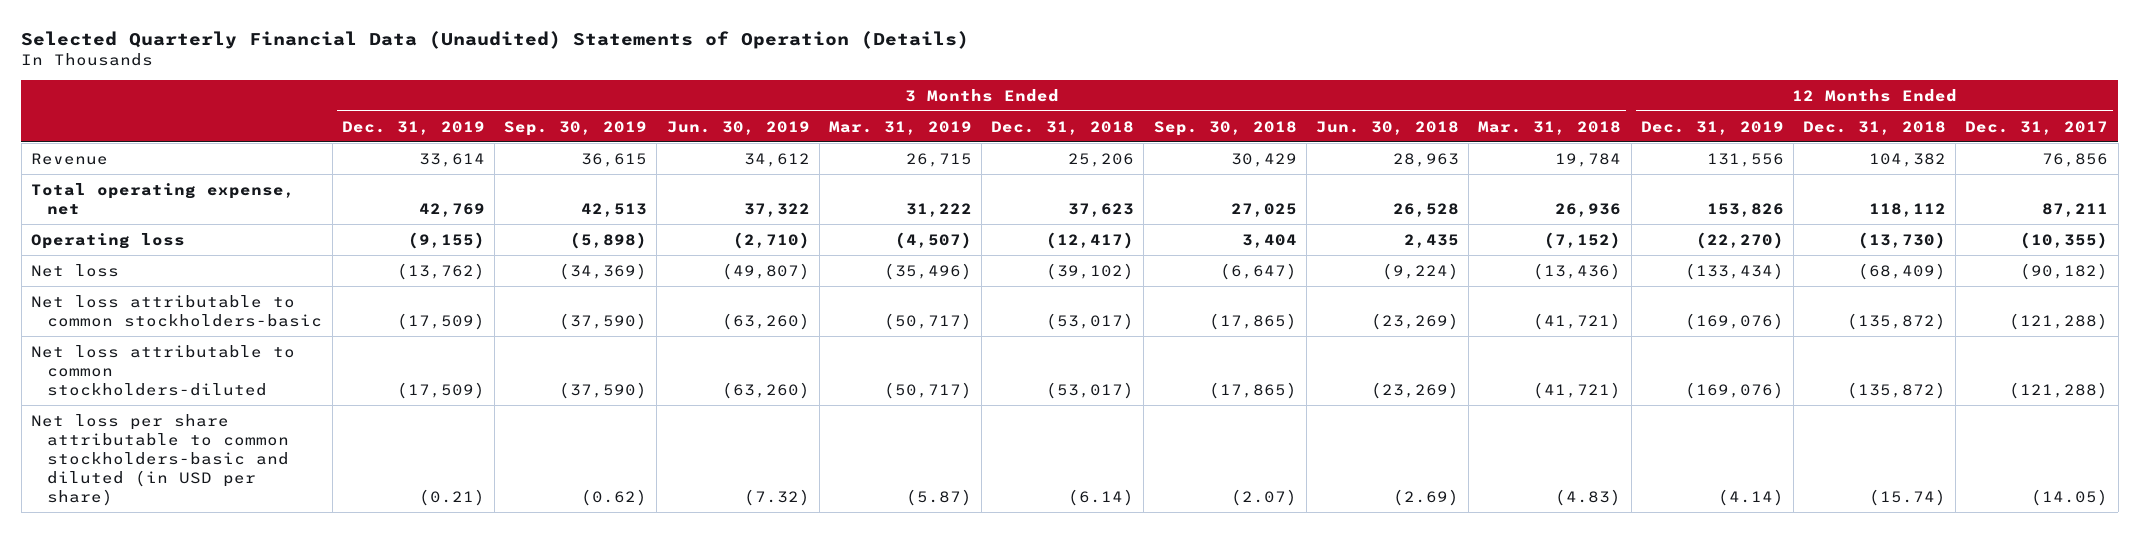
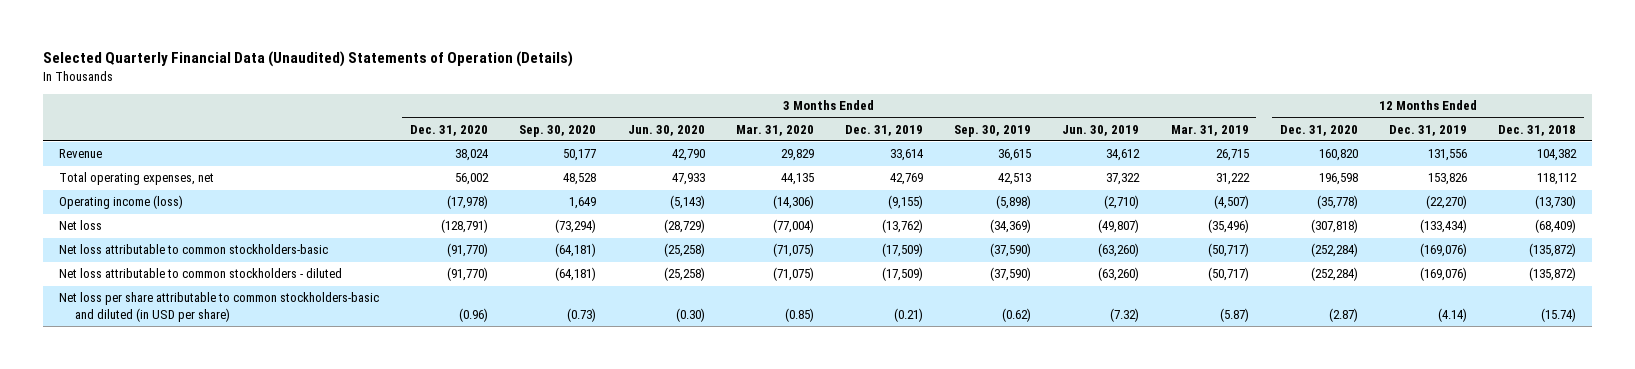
[991,120,1135,135] Dec. 31, 2018 -> none
[1153,120,1297,136] Sep. 30, 2018 -> none
[1315,120,1459,135] Jun. 30, 2018 -> none
[1478,120,1622,135] Mar. 31, 2018 -> none
[1965,120,2109,135] Dec. 31, 2017 -> none
none -> [410,124,489,136] Dec. 31, 2020
none -> [519,124,597,137] Sep. 30, 2020
none -> [627,124,705,136] Jun. 30, 2020
none -> [735,124,814,136] Mar. 31, 2020
none -> [1279,124,1358,136] Dec. 31, 2020
[31,182,296,215] Total operating expense, net -> [58,172,214,186] Total operating expenses, net
[31,232,186,249] Operating loss -> [58,195,183,210] Operating income (loss)
[31,344,296,396] Net loss attributable to common stockholders-diluted -> [58,268,342,279] Net loss attributable to common stockholders - diluted

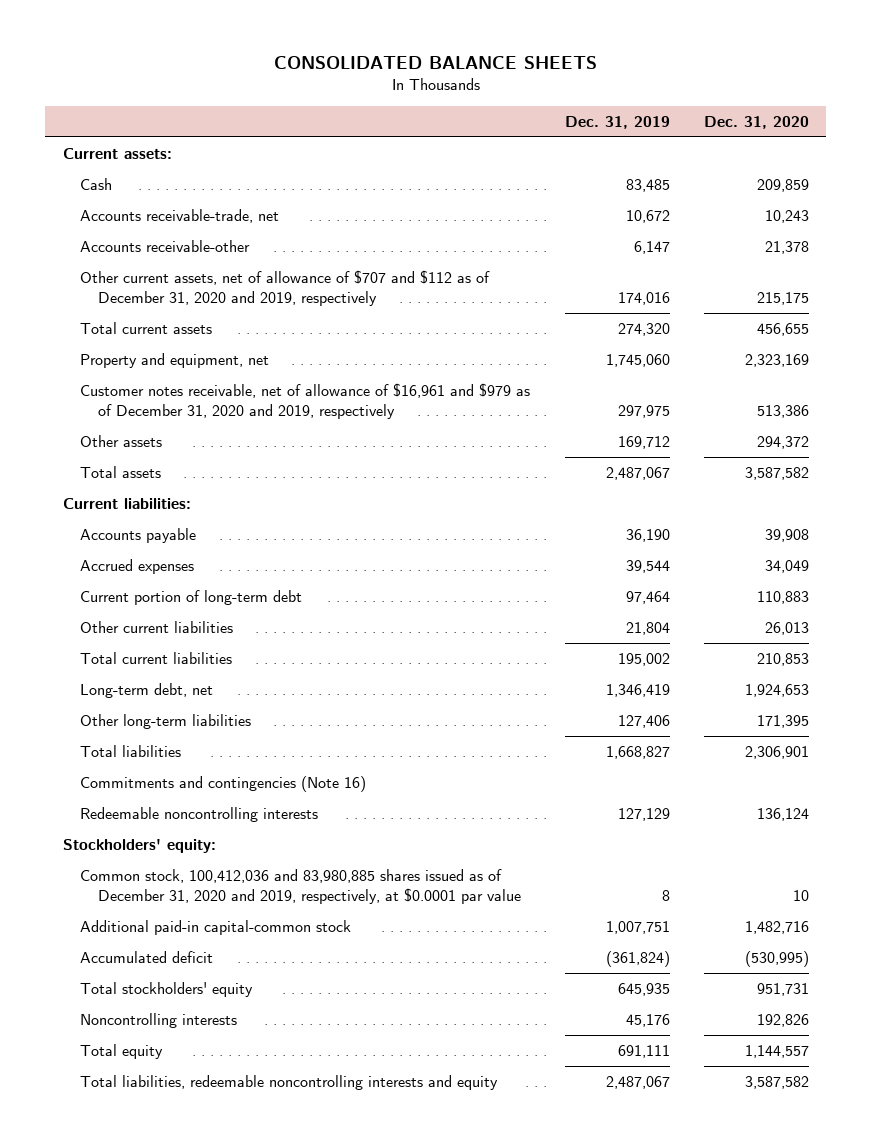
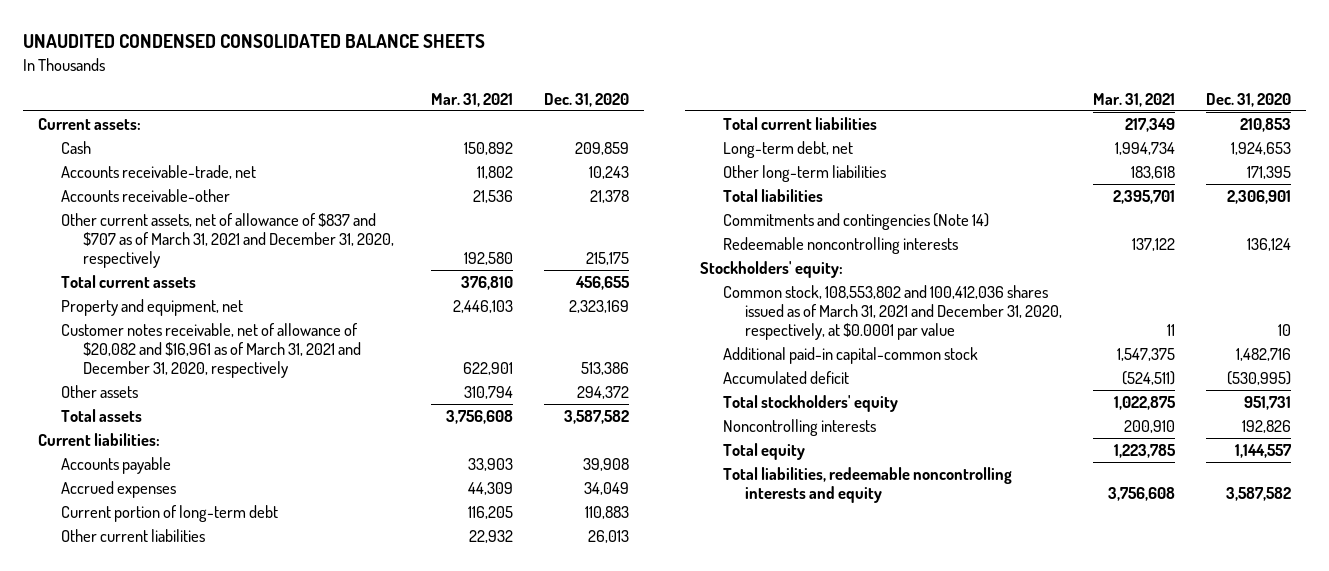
[273,56,597,70] CONSOLIDATED BALANCE SHEETS -> [22,34,485,49] UNAUDITED CONDENSED CONSOLIDATED BALANCE SHEETS
[564,115,670,129] Dec. 31, 2019 -> none
none -> [430,92,513,107] Mar. 31, 2021
[80,269,491,306] Other current assets, net of allowance of $707 and $112 as of December 31, 2020 and 2019, respectively -> [60,212,395,269] Other current assets, net of allowance of $837 and $707 as of March 31, 2021 and December 31, 2020, respectively
[80,382,531,419] Customer notes receivable, net of allowance of $16,961 and $979 as of December 31, 2020 and 2019, respectively -> [60,322,362,379] Customer notes receivable, net of allowance of $20,082 and $16,961 as of March 31, 2021 and December 31, 2020, respectively
[80,775,367,792] Commitments and contingencies (Note 16) -> [722,212,989,230] Commitments and contingencies (Note 14)
[80,868,521,904] Common stock, 100,412,036 and 83,980,885 shares issued as of December 31, 2020 and 2019, respectively, at $0.0001 par value -> [722,284,1063,341] Common stock, 108,553,802 and 100,412,036 shares issued as of March 31, 2021 and December 31, 2020, respectively, at $0.0001 par value

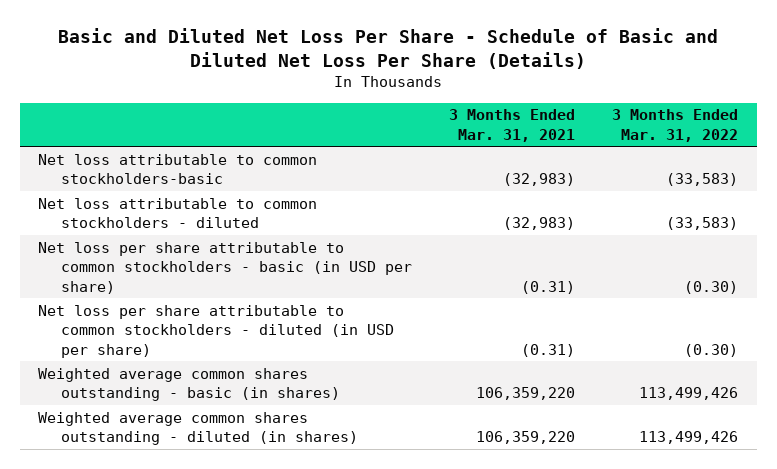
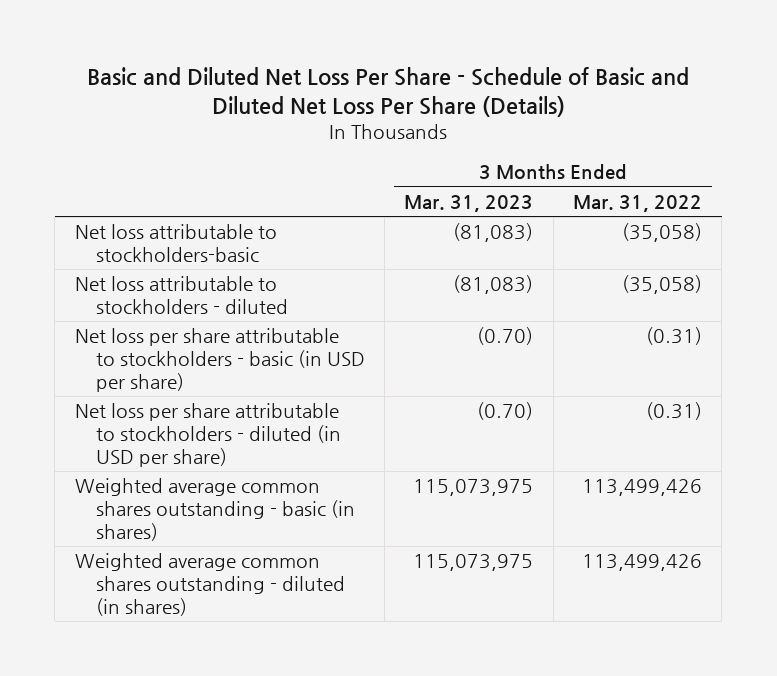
[449,109,576,142] 3 Months Ended Mar. 31, 2021 -> none
none -> [404,194,534,212] Mar. 31, 2023
[38,153,318,185] Net loss attributable to common stockholders-basic -> [74,224,277,263] Net loss attributable to stockholders-basic
[666,173,739,187] (33,583) -> [622,223,703,243] (35,058)
[38,197,318,229] Net loss attributable to common stockholders - diluted -> [74,276,288,315] Net loss attributable to stockholders - diluted
[666,217,739,231] (33,583) -> [622,275,703,295] (35,058)
[38,241,412,294] Net loss per share attributable to common stockholders - basic (in USD per share) -> [74,328,365,392] Net loss per share attributable to stockholders - basic (in USD per share)
[684,280,739,294] (0.30) -> [646,327,703,346] (0.31)
[38,304,394,358] Net loss per share attributable to common stockholders - diluted (in USD per share) -> [74,403,341,467] Net loss per share attributable to stockholders - diluted (in USD per share)
[684,343,739,357] (0.30) -> [646,402,703,421] (0.31)

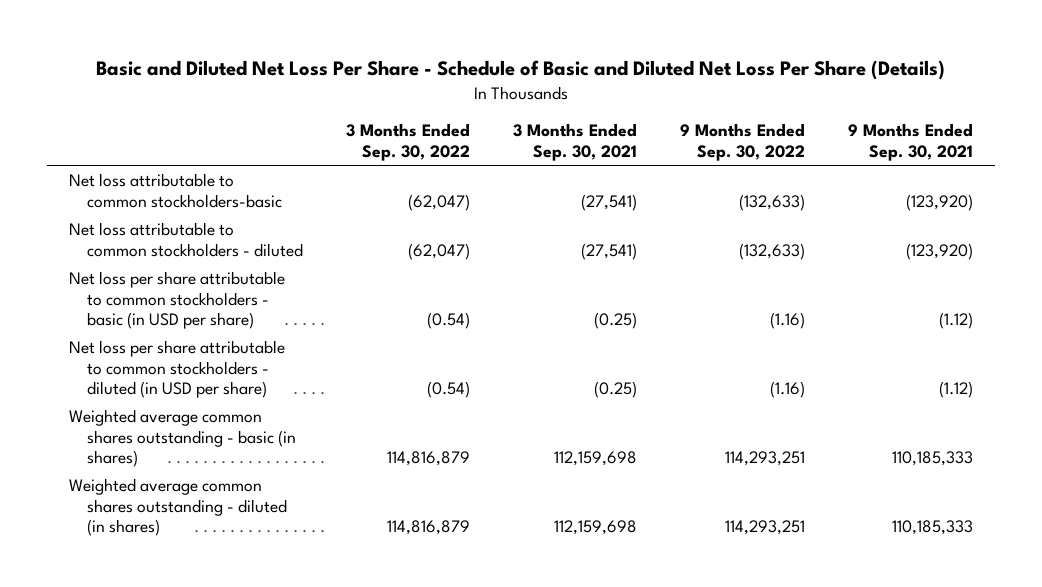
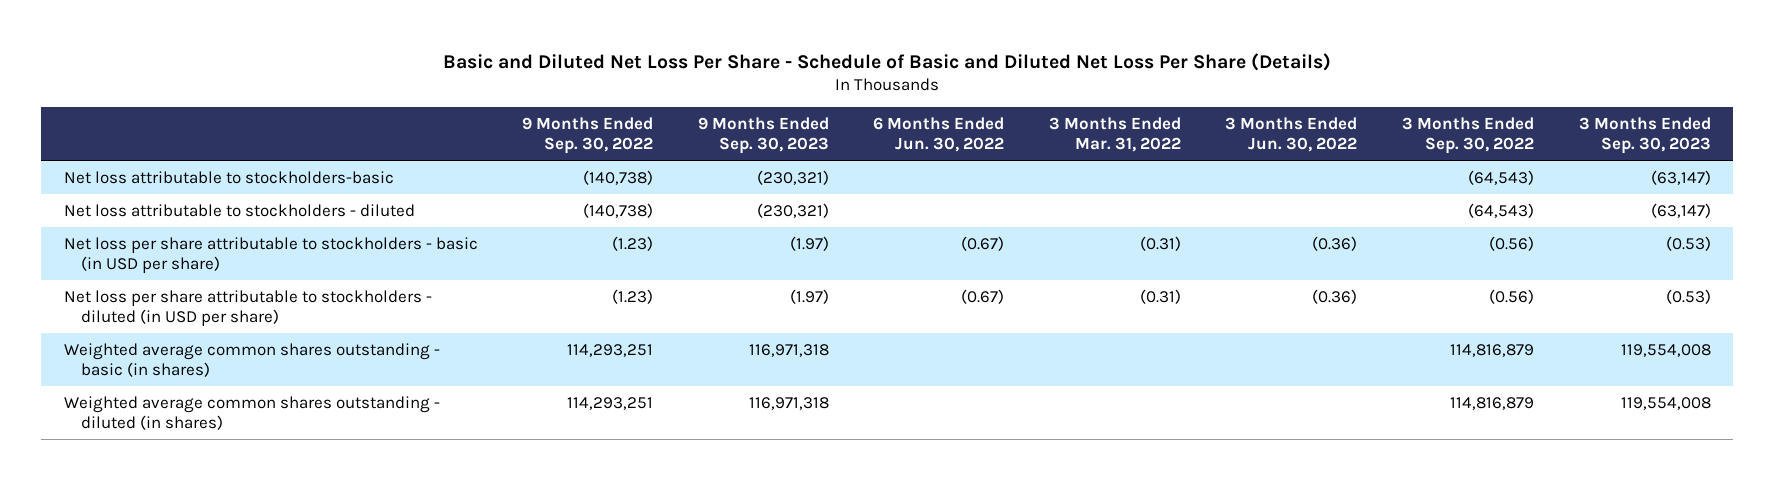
[513,123,638,161] 3 Months Ended Sep. 30, 2021 -> none
[848,123,974,161] 9 Months Ended Sep. 30, 2021 -> none
none -> [697,116,829,155] 9 Months Ended Sep. 30, 2023
none -> [873,116,1005,153] 6 Months Ended Jun. 30, 2022
none -> [1048,116,1181,153] 3 Months Ended Mar. 31, 2022
none -> [1225,116,1358,153] 3 Months Ended Jun. 30, 2022
none -> [1578,116,1711,155] 3 Months Ended Sep. 30, 2023
[68,172,283,208] Net loss attributable to common stockholders-basic -> [63,170,394,184] Net loss attributable to stockholders-basic
[408,193,471,211] (62,047) -> [1468,169,1535,185] (64,543)
[739,193,806,211] (132,633) -> [583,169,654,185] (140,738)
[68,221,304,257] Net loss attributable to common stockholders - diluted -> [63,203,415,217] Net loss attributable to stockholders - diluted
[408,242,471,260] (62,047) -> [1468,202,1535,218] (64,543)
[739,242,806,260] (132,633) -> [583,202,654,218] (140,738)
[68,270,285,330] Net loss per share attributable to common stockholders - basic (in USD per share) -> [63,236,478,274] Net loss per share attributable to stockholders - basic (in USD per share)
[427,312,471,330] (0.54) -> [1489,235,1535,251] (0.56)
[770,312,806,330] (1.16) -> [612,235,654,251] (1.23)
[68,339,285,399] Net loss per share attributable to common stockholders - diluted (in USD per share) -> [63,289,432,327] Net loss per share attributable to stockholders - diluted (in USD per share)
[427,381,471,399] (0.54) -> [1489,288,1535,304] (0.56)
[770,381,806,399] (1.16) -> [612,288,654,304] (1.23)

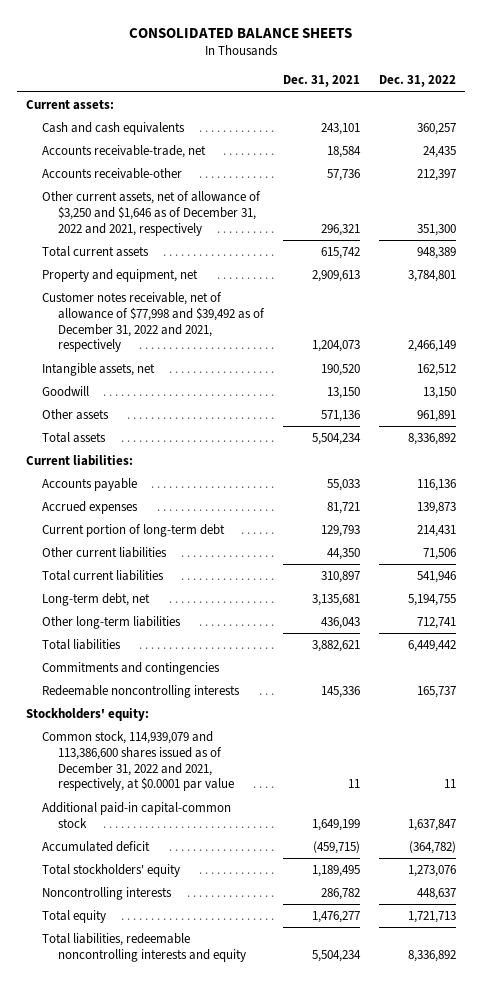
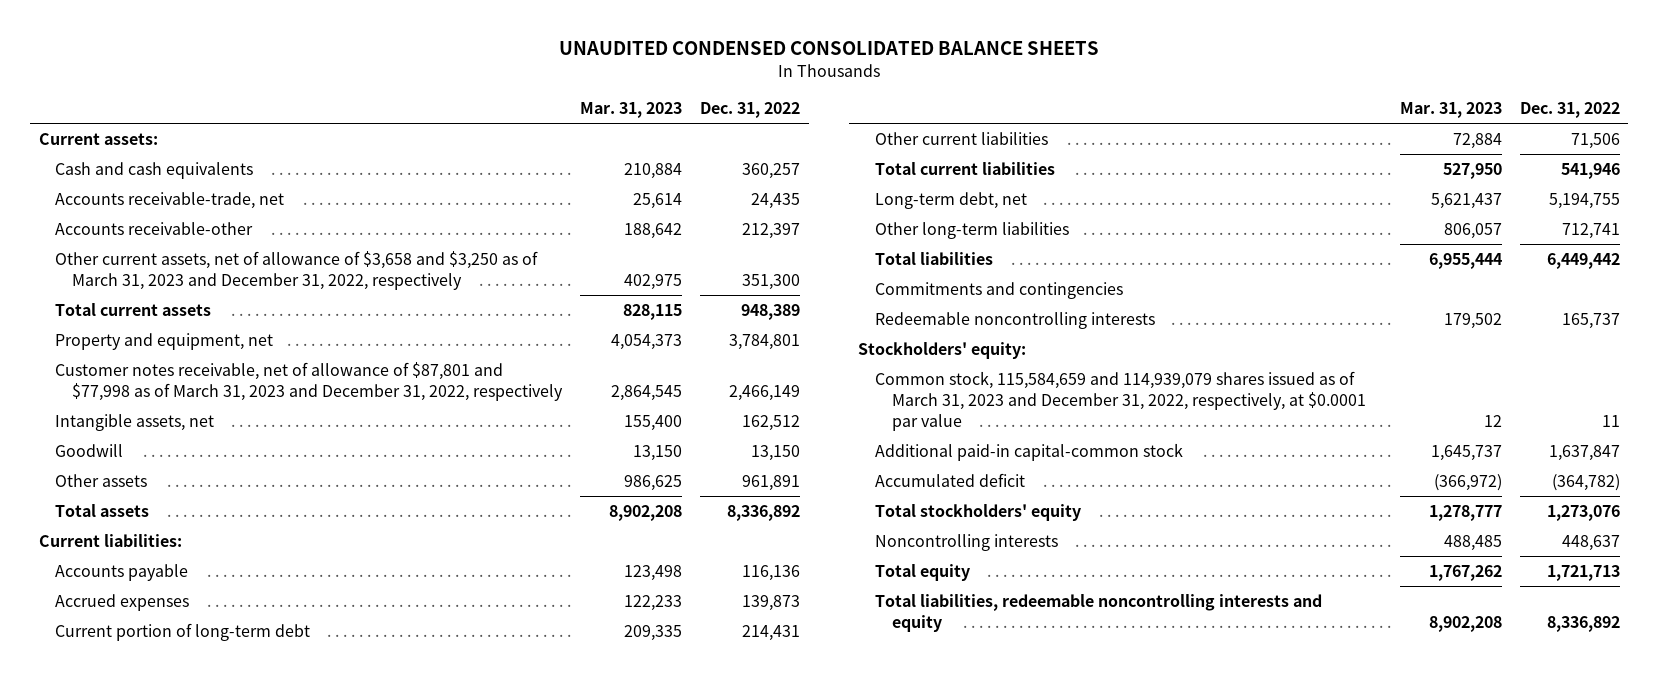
[129,27,353,38] CONSOLIDATED BALANCE SHEETS -> [559,40,1100,55] UNAUDITED CONDENSED CONSOLIDATED BALANCE SHEETS
[283,75,361,88] Dec. 31, 2021 -> none
none -> [579,102,682,119] Mar. 31, 2023
[42,190,262,236] Other current assets, net of allowance of $3,250 and $1,646 as of December 31, 2022 and 2021, respectively -> [55,251,539,291] Other current assets, net of allowance of $3,658 and $3,250 as of March 31, 2023 and December 31, 2022, respectively
[42,291,266,353] Customer notes receivable, net of allowance of $77,998 and $39,492 as of December 31, 2022 and 2021, respectively -> [55,362,564,402] Customer notes receivable, net of allowance of $87,801 and $77,998 as of March 31, 2023 and December 31, 2022, respectively
[42,730,235,792] Common stock, 114,939,079 and 113,386,600 shares issued as of December 31, 2022 and 2021, respectively, at $0.0001 par value -> [875,371,1366,432] Common stock, 115,584,659 and 114,939,079 shares issued as of March 31, 2023 and December 31, 2022, respectively, at $0.0001 par value

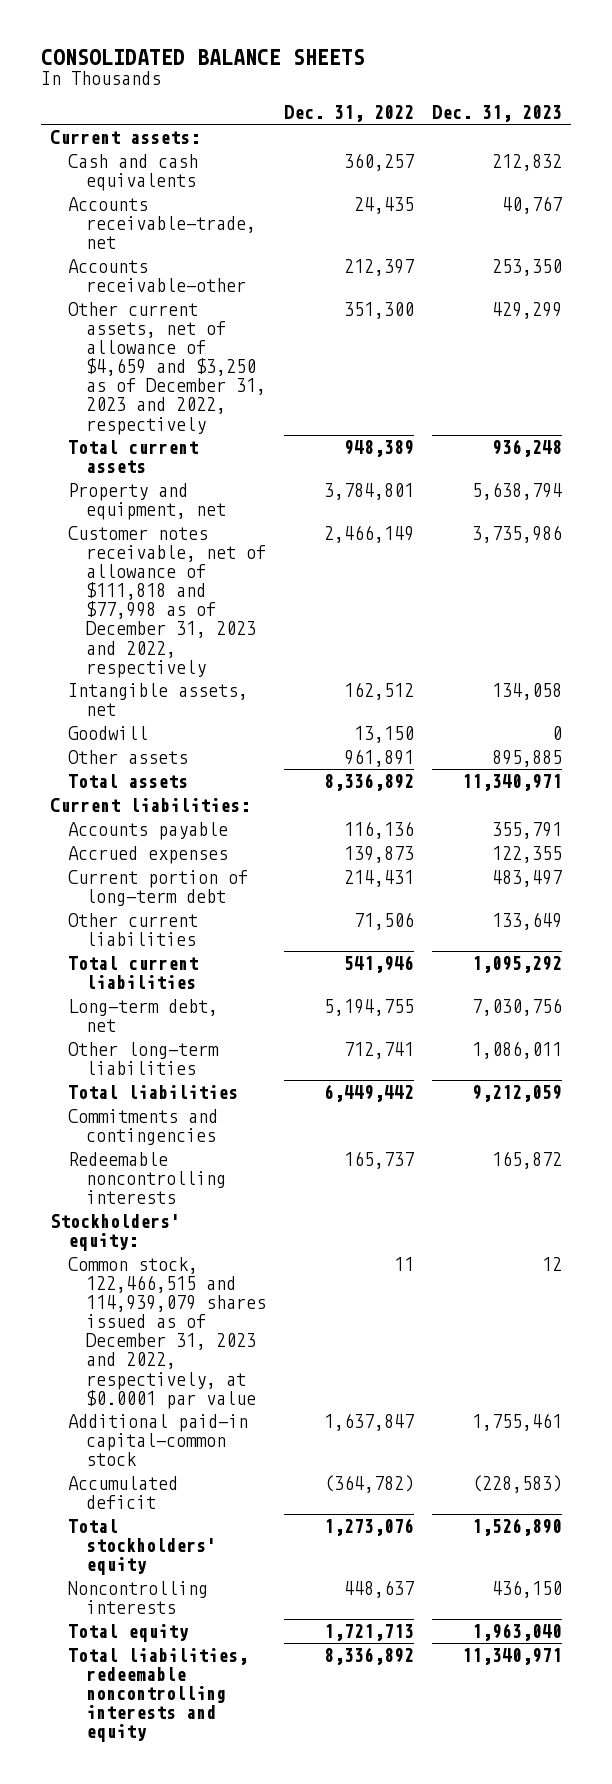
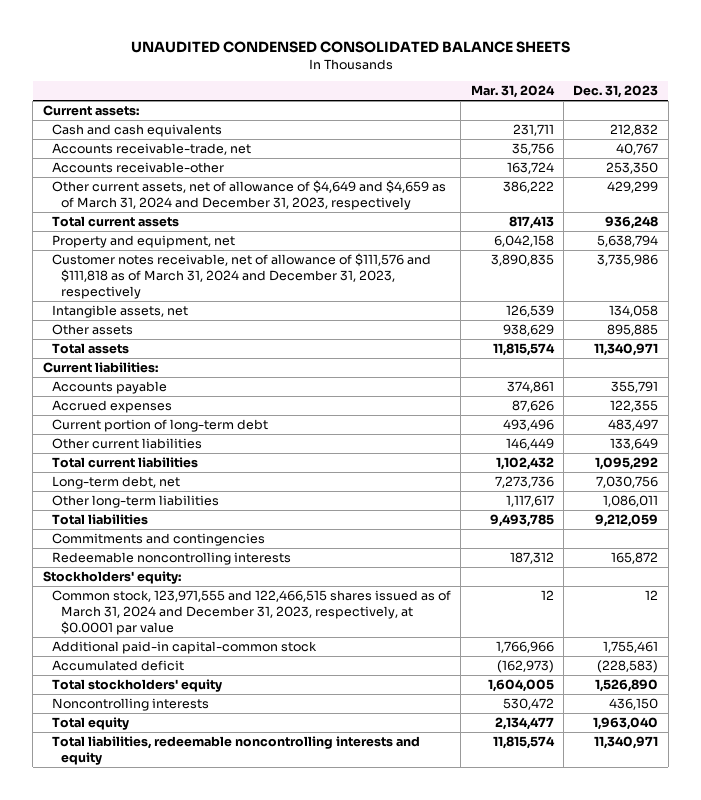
[41,48,366,65] CONSOLIDATED BALANCE SHEETS -> [130,41,570,54] UNAUDITED CONDENSED CONSOLIDATED BALANCE SHEETS
[283,105,414,123] Dec. 31, 2022 -> none
none -> [470,85,555,99] Mar. 31, 2024
[67,301,266,435] Other current assets, net of allowance of $4,659 and $3,250 as of December 31, 2023 and 2022, respectively -> [51,179,446,210] Other current assets, net of allowance of $4,649 and $4,659 as of March 31, 2024 and December 31, 2023, respectively
[67,525,266,678] Customer notes receivable, net of allowance of $111,818 and $77,998 as of December 31, 2023 and 2022, respectively -> [51,252,431,299] Customer notes receivable, net of allowance of $111,576 and $111,818 as of March 31, 2024 and December 31, 2023, respectively
[67,725,148,740] Goodwill -> none
[67,1256,266,1409] Common stock, 122,466,515 and 114,939,079 shares issued as of December 31, 2023 and 2022, respectively, at $0.0001 par value -> [51,589,451,635] Common stock, 123,971,555 and 122,466,515 shares issued as of March 31, 2024 and December 31, 2023, respectively, at $0.0001 par value

